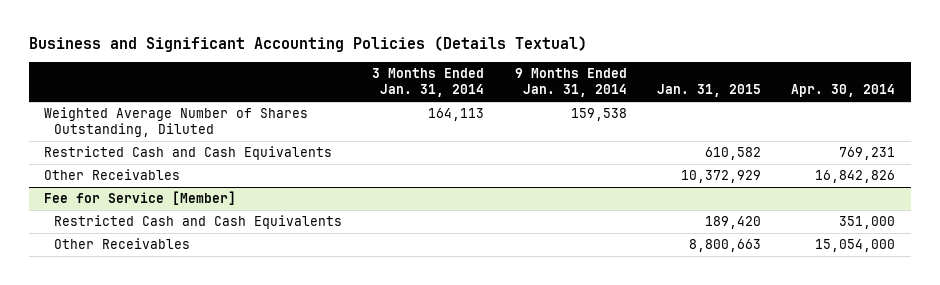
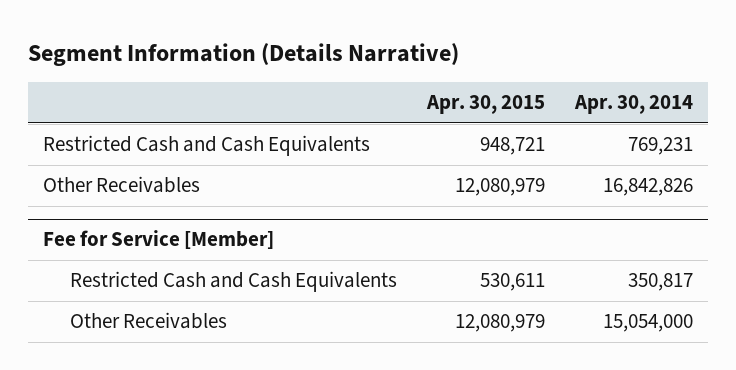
[29,36,588,53] Business and Significant Accounting Policies (Details Textual) -> [28,42,460,66] Segment Information (Details Narrative)
[372,68,485,98] 3 Months Ended Jan. 31, 2014 -> none
[514,68,627,98] 9 Months Ended Jan. 31, 2014 -> none
[657,84,762,98] Jan. 31, 2015 -> none
none -> [425,95,545,115] Apr. 30, 2015
[44,107,309,138] Weighted Average Number of Shares Outstanding, Diluted -> none
[839,216,896,230] 351,000 -> [628,273,694,292] 350,817

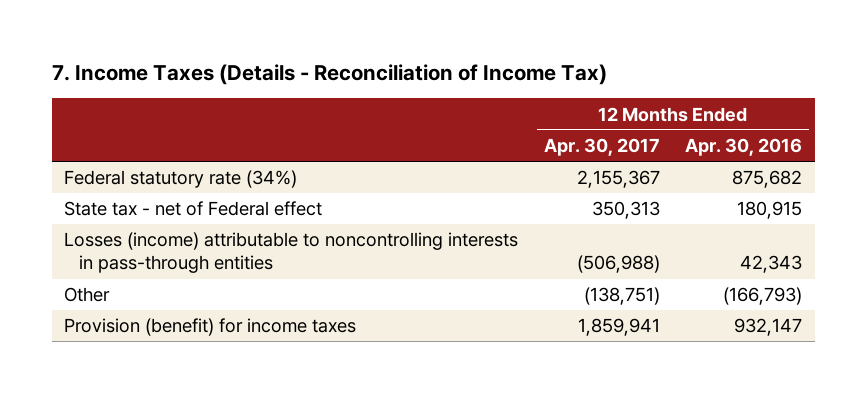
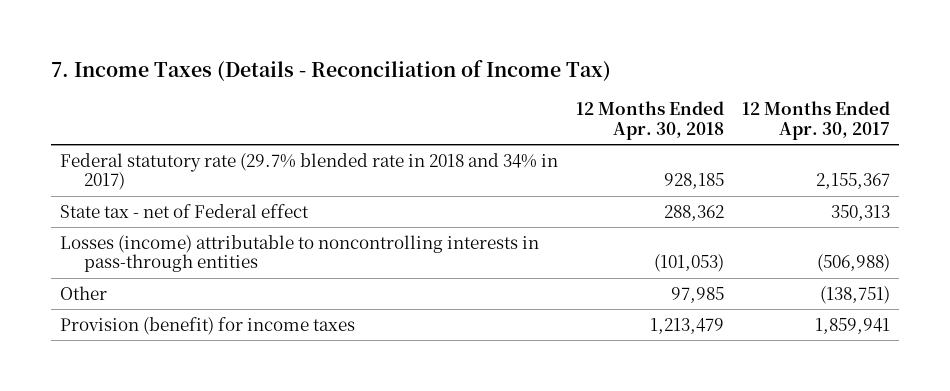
[685,138,803,157] Apr. 30, 2016 -> none
none -> [575,100,724,140] 12 Months Ended Apr. 30, 2018
[64,170,298,189] Federal statutory rate (34%) -> [59,152,558,191] Federal statutory rate (29.7% blended rate in 2018 and 34% in 2017)

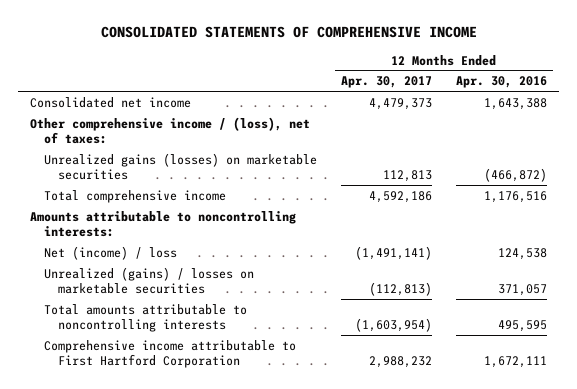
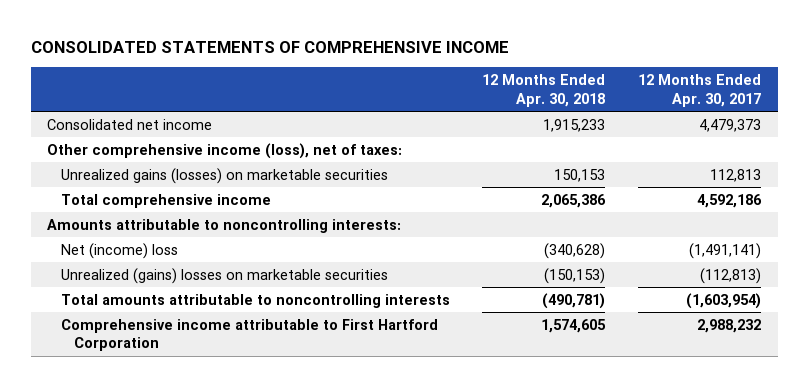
[456,76,548,89] Apr. 30, 2016 -> none
none -> [482,74,606,107] 12 Months Ended Apr. 30, 2018
[29,116,310,144] Other comprehensive income / (loss), net of taxes: -> [47,142,403,159] Other comprehensive income (loss), net of taxes:
[43,245,177,260] Net (income) / loss -> [60,242,178,259] Net (income) loss
[43,266,254,294] Unrealized (gains) / losses on marketable securities -> [60,267,388,284] Unrealized (gains) losses on marketable securities

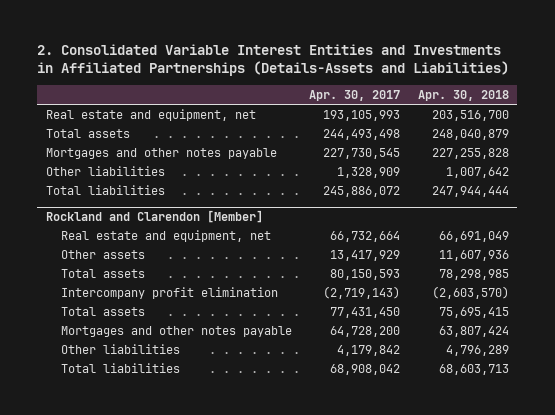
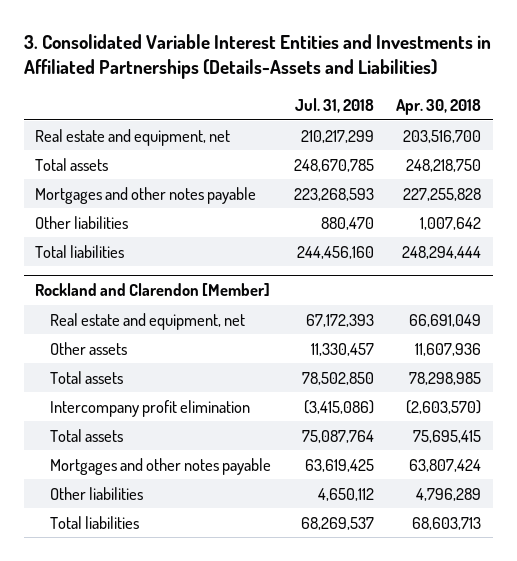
[37,44,510,77] 2. Consolidated Variable Interest Entities and Investments in Affiliated Partnerships (Details-Assets and Liabilities) -> [23,34,491,80] 3. Consolidated Variable Interest Entities and Investments in Affiliated Partnerships (Details-Assets and Liabilities)
[309,89,401,101] Apr. 30, 2017 -> none
none -> [294,98,374,114] Jul. 31, 2018
[431,128,509,140] 248,040,879 -> [406,158,482,172] 248,218,750
[431,185,509,197] 247,944,444 -> [402,245,482,259] 248,294,444

